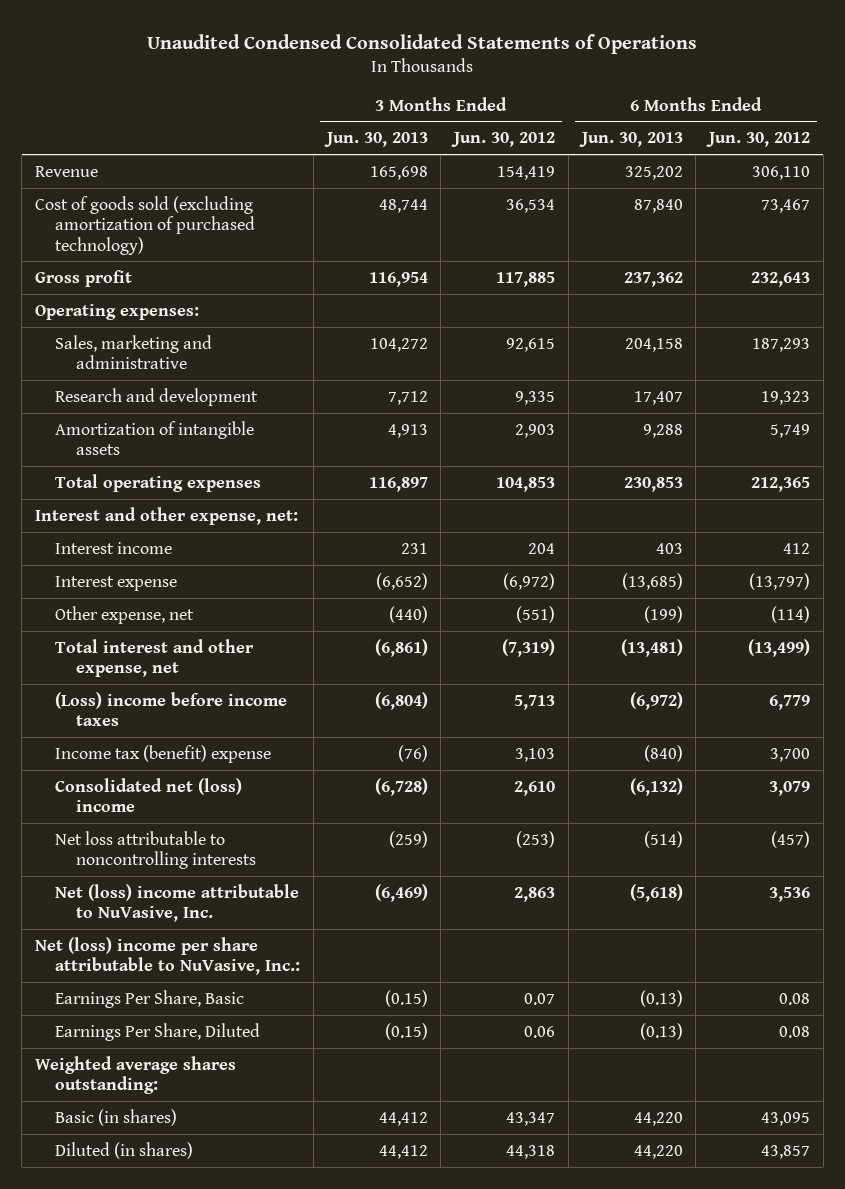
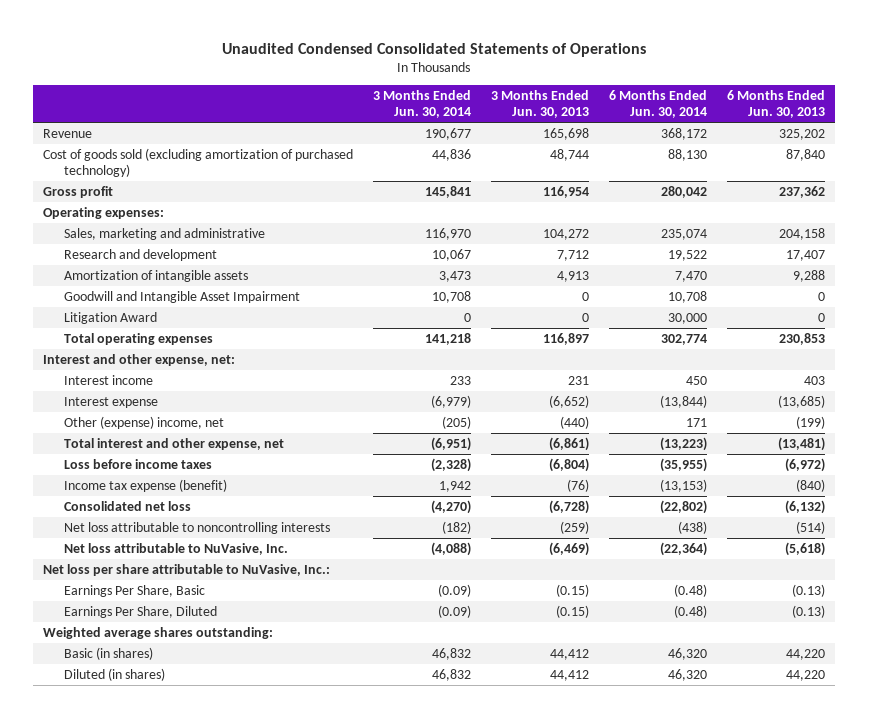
[451,132,556,148] Jun. 30, 2012 -> none
[706,132,811,148] Jun. 30, 2012 -> none
none -> [373,90,472,119] 3 Months Ended Jun. 30, 2014
none -> [609,90,708,119] 6 Months Ended Jun. 30, 2014
none -> [63,290,300,303] Goodwill and Intangible Asset Impairment
none -> [63,311,157,324] Litigation Award
[55,605,195,624] Other expense, net -> [63,415,224,429] Other (expense) income, net
[55,691,288,727] (Loss) income before income taxes -> [63,458,212,469] Loss before income taxes
[55,744,272,763] Income tax (benefit) expense -> [63,478,227,492] Income tax expense (benefit)
[55,777,243,813] Consolidated net (loss) income -> [63,500,191,511] Consolidated net loss
[55,883,300,923] Net (loss) income attributable to NuVasive, Inc. -> [63,542,288,555] Net loss attributable to NuVasive, Inc.
[34,936,301,976] Net (loss) income per share attributable to NuVasive, Inc.: -> [43,563,331,576] Net loss per share attributable to NuVasive, Inc.:

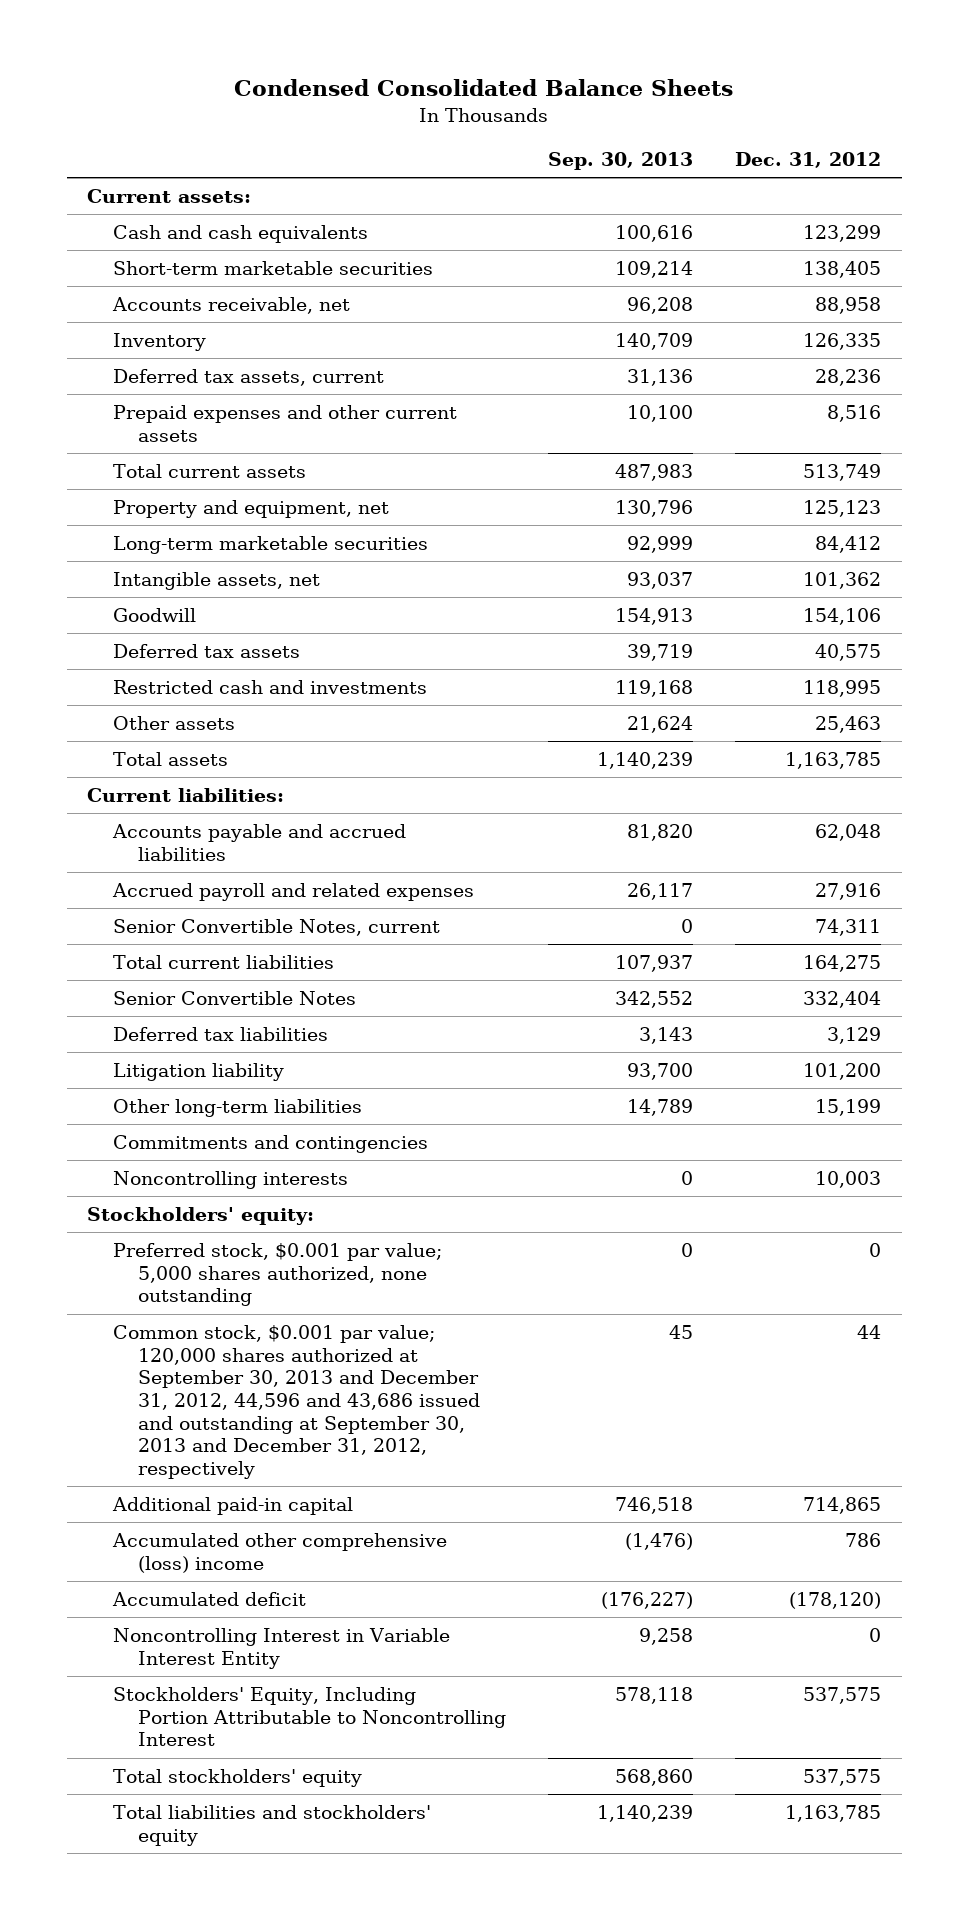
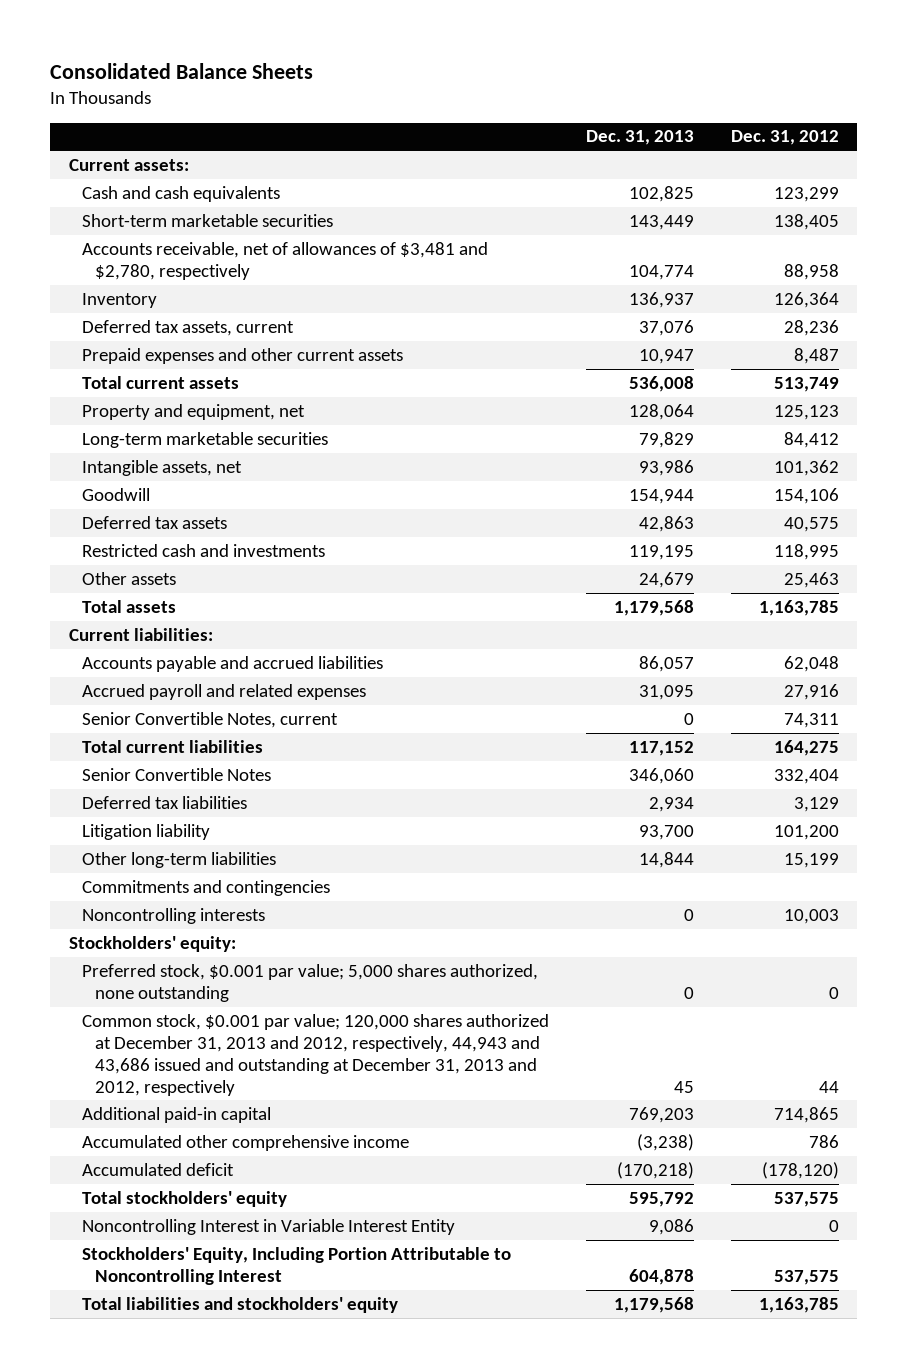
[234,79,734,97] Condensed Consolidated Balance Sheets -> [50,62,314,79] Consolidated Balance Sheets
[548,151,694,170] Sep. 30, 2013 -> none
none -> [585,130,694,146] Dec. 31, 2013
[111,297,350,315] Accounts receivable, net -> [81,241,488,280] Accounts receivable, net of allowances of $3,481 and $2,780, respectively
[803,333,882,351] 126,335 -> [773,291,839,308] 126,364
[827,405,882,423] 8,516 -> [793,347,839,364] 8,487
[112,1325,481,1479] Common stock, $0.001 par value; 120,000 shares authorized at September 30, 2013 and December 31, 2012, 44,596 and 43,686 issued and outstanding at September 30, 2013 and December 31, 2012, respectively -> [81,1013,549,1096] Common stock, $0.001 par value; 120,000 shares authorized at December 31, 2013 and 2012, respectively, 44,943 and 43,686 issued and outstanding at December 31, 2013 and 2012, respectively
[111,1533,447,1573] Accumulated other comprehensive (loss) income -> [81,1134,409,1151] Accumulated other comprehensive income
[112,1769,362,1788] Total stockholders' equity -> [81,1190,287,1207] Total stockholders' equity

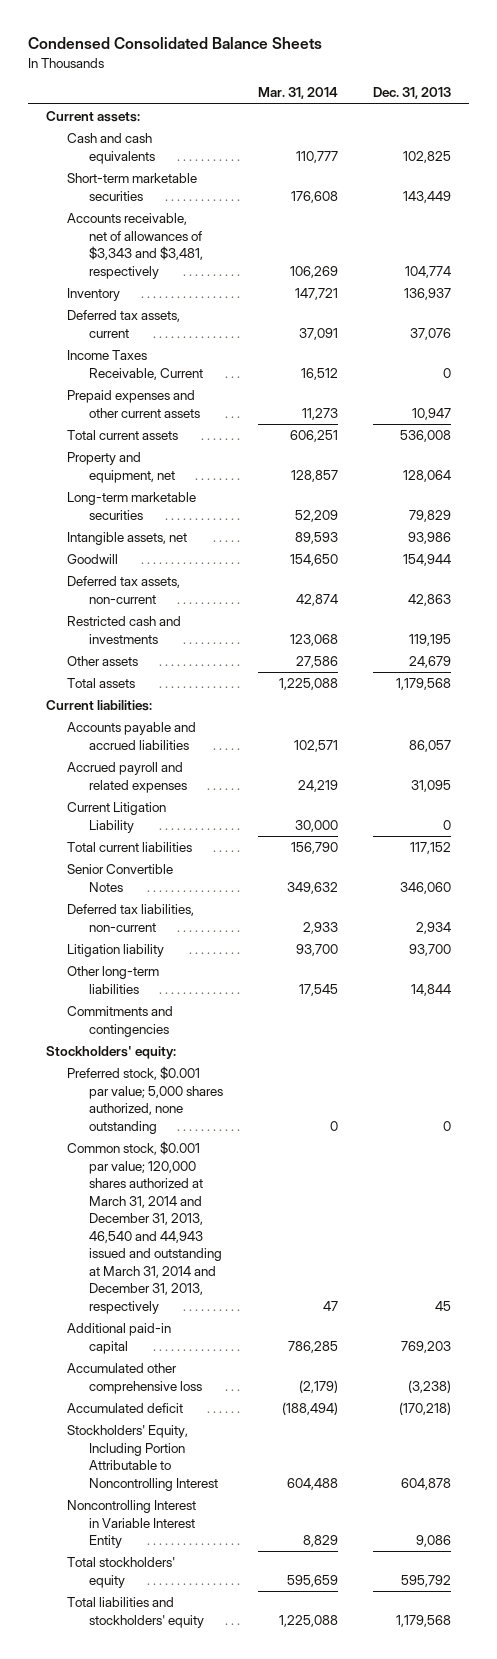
[50,62,314,79] Consolidated Balance Sheets -> [28,37,323,50] Condensed Consolidated Balance Sheets
[730,130,839,146] Dec. 31, 2012 -> none
none -> [257,87,338,100] Mar. 31, 2014
[81,241,488,280] Accounts receivable, net of allowances of $3,481 and $2,780, respectively -> [67,213,203,279] Accounts receivable, net of allowances of $3,343 and $3,481, respectively
none -> [67,350,203,380] Income Taxes Receivable, Current
[81,515,227,529] Deferred tax assets -> [67,576,181,604] Deferred tax assets, non-current
[81,711,338,728] Senior Convertible Notes, current -> none
none -> [67,802,167,833] Current Litigation Liability
[81,795,247,809] Deferred tax liabilities -> [67,904,195,932] Deferred tax liabilities, non-current
[81,907,265,924] Noncontrolling interests -> none
[81,1013,549,1096] Common stock, $0.001 par value; 120,000 shares authorized at December 31, 2013 and 2012, respectively, 44,943 and 43,686 issued and outstanding at December 31, 2013 and 2012, respectively -> [67,1141,222,1314] Common stock, $0.001 par value; 120,000 shares authorized at March 31, 2014 and December 31, 2013, 46,540 and 44,943 issued and outstanding at March 31, 2014 and December 31, 2013, respectively
[81,1134,409,1151] Accumulated other comprehensive income -> [67,1363,202,1394] Accumulated other comprehensive loss
[81,1218,455,1235] Noncontrolling Interest in Variable Interest Entity -> [67,1500,197,1549] Noncontrolling Interest in Variable Interest Entity
[81,1190,287,1207] Total stockholders' equity -> [67,1557,176,1588] Total stockholders' equity

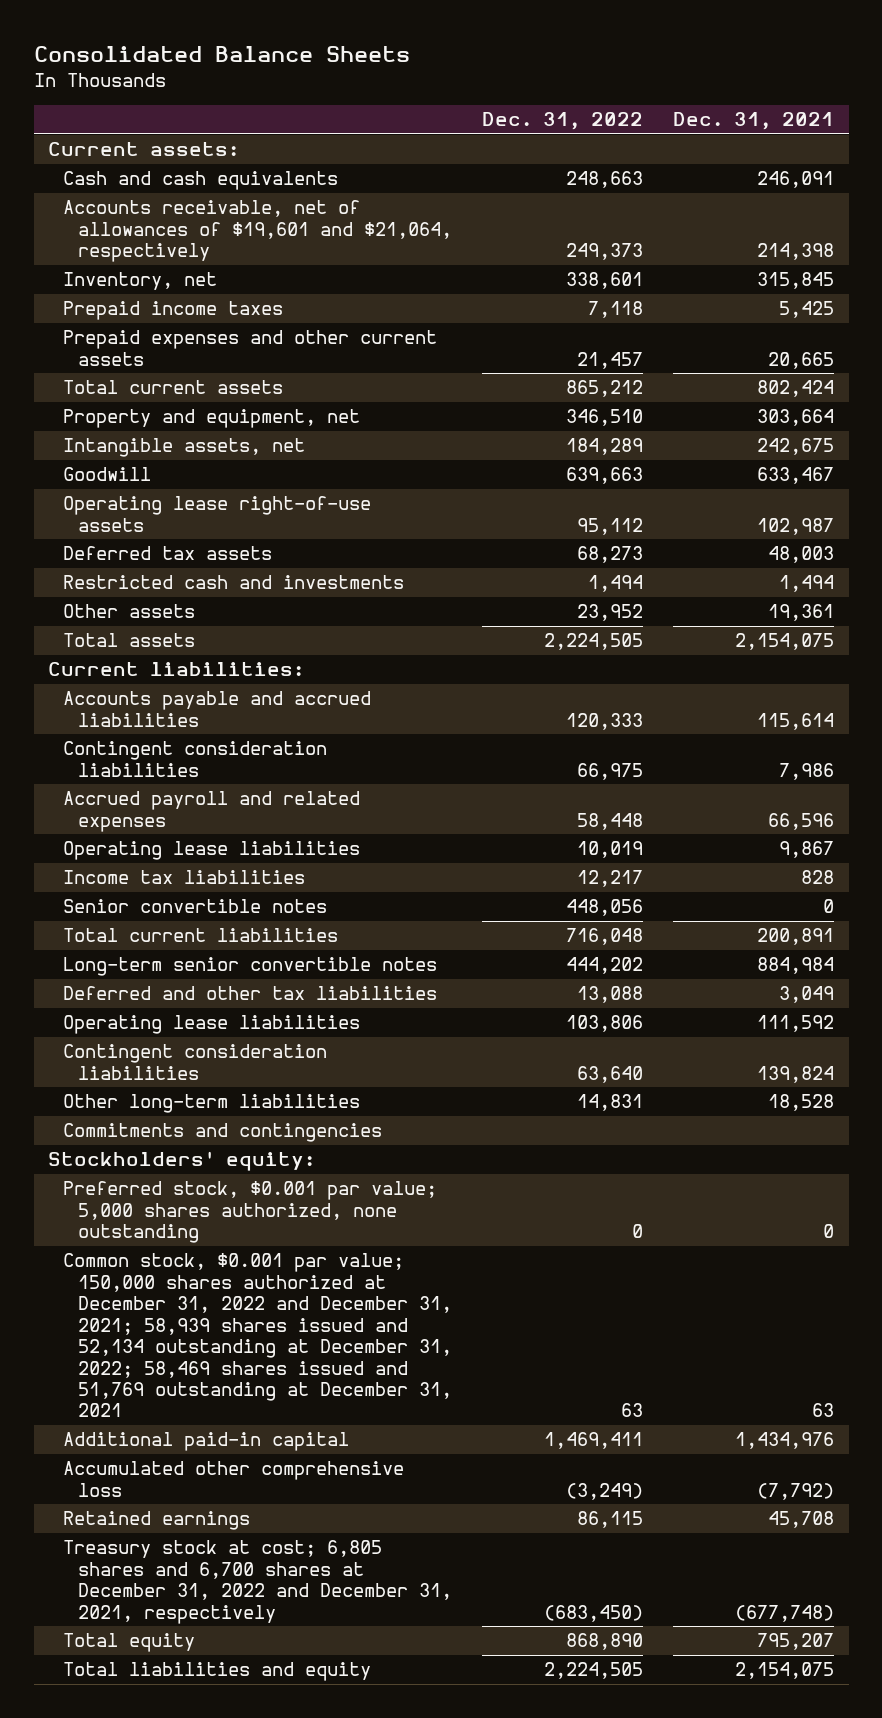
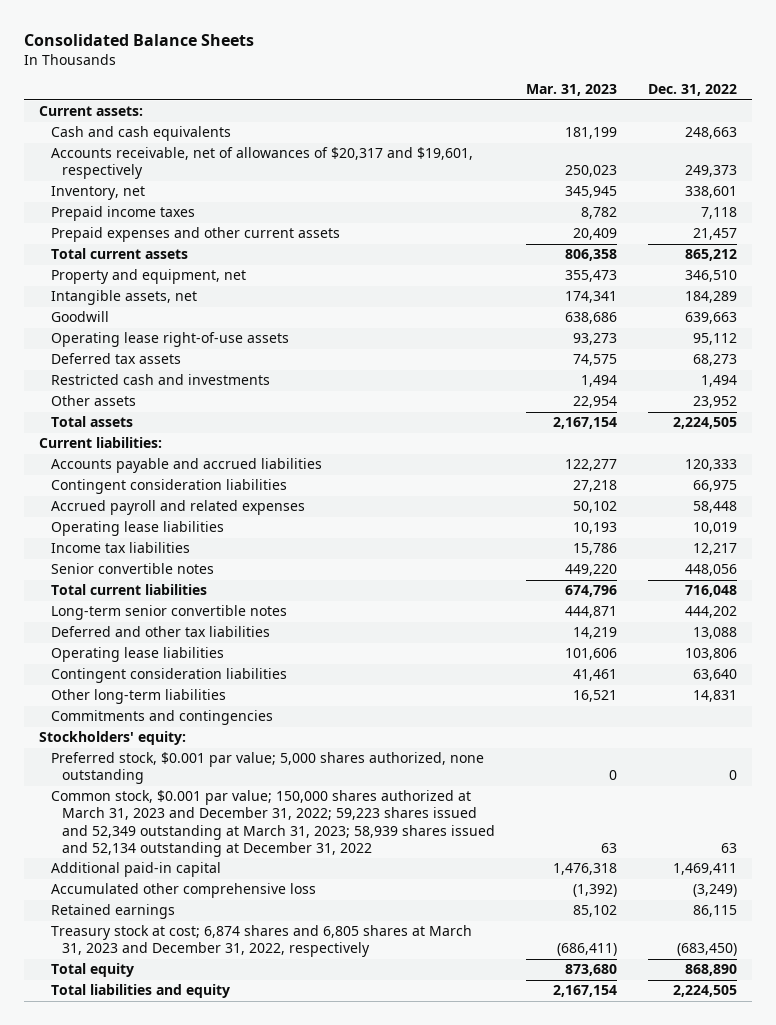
[672,112,834,131] Dec. 31, 2021 -> none
none -> [525,84,617,97] Mar. 31, 2023
[63,200,453,263] Accounts receivable, net of allowances of $19,601 and $21,064, respectively -> [50,147,473,180] Accounts receivable, net of allowances of $20,317 and $19,601, respectively
[63,1253,453,1418] Common stock, $0.001 par value; 150,000 shares authorized at December 31, 2022 and December 31, 2021; 58,939 shares issued and 52,134 outstanding at December 31, 2022; 58,469 shares issued and 51,769 outstanding at December 31, 2021 -> [50,790,495,857] Common stock, $0.001 par value; 150,000 shares authorized at March 31, 2023 and December 31, 2022; 59,223 shares issued and 52,349 outstanding at March 31, 2023; 58,939 shares issued and 52,134 outstanding at December 31, 2022
[63,1540,453,1624] Treasury stock at cost; 6,805 shares and 6,700 shares at December 31, 2022 and December 31, 2021, respectively -> [50,925,472,958] Treasury stock at cost; 6,874 shares and 6,805 shares at March 31, 2023 and December 31, 2022, respectively

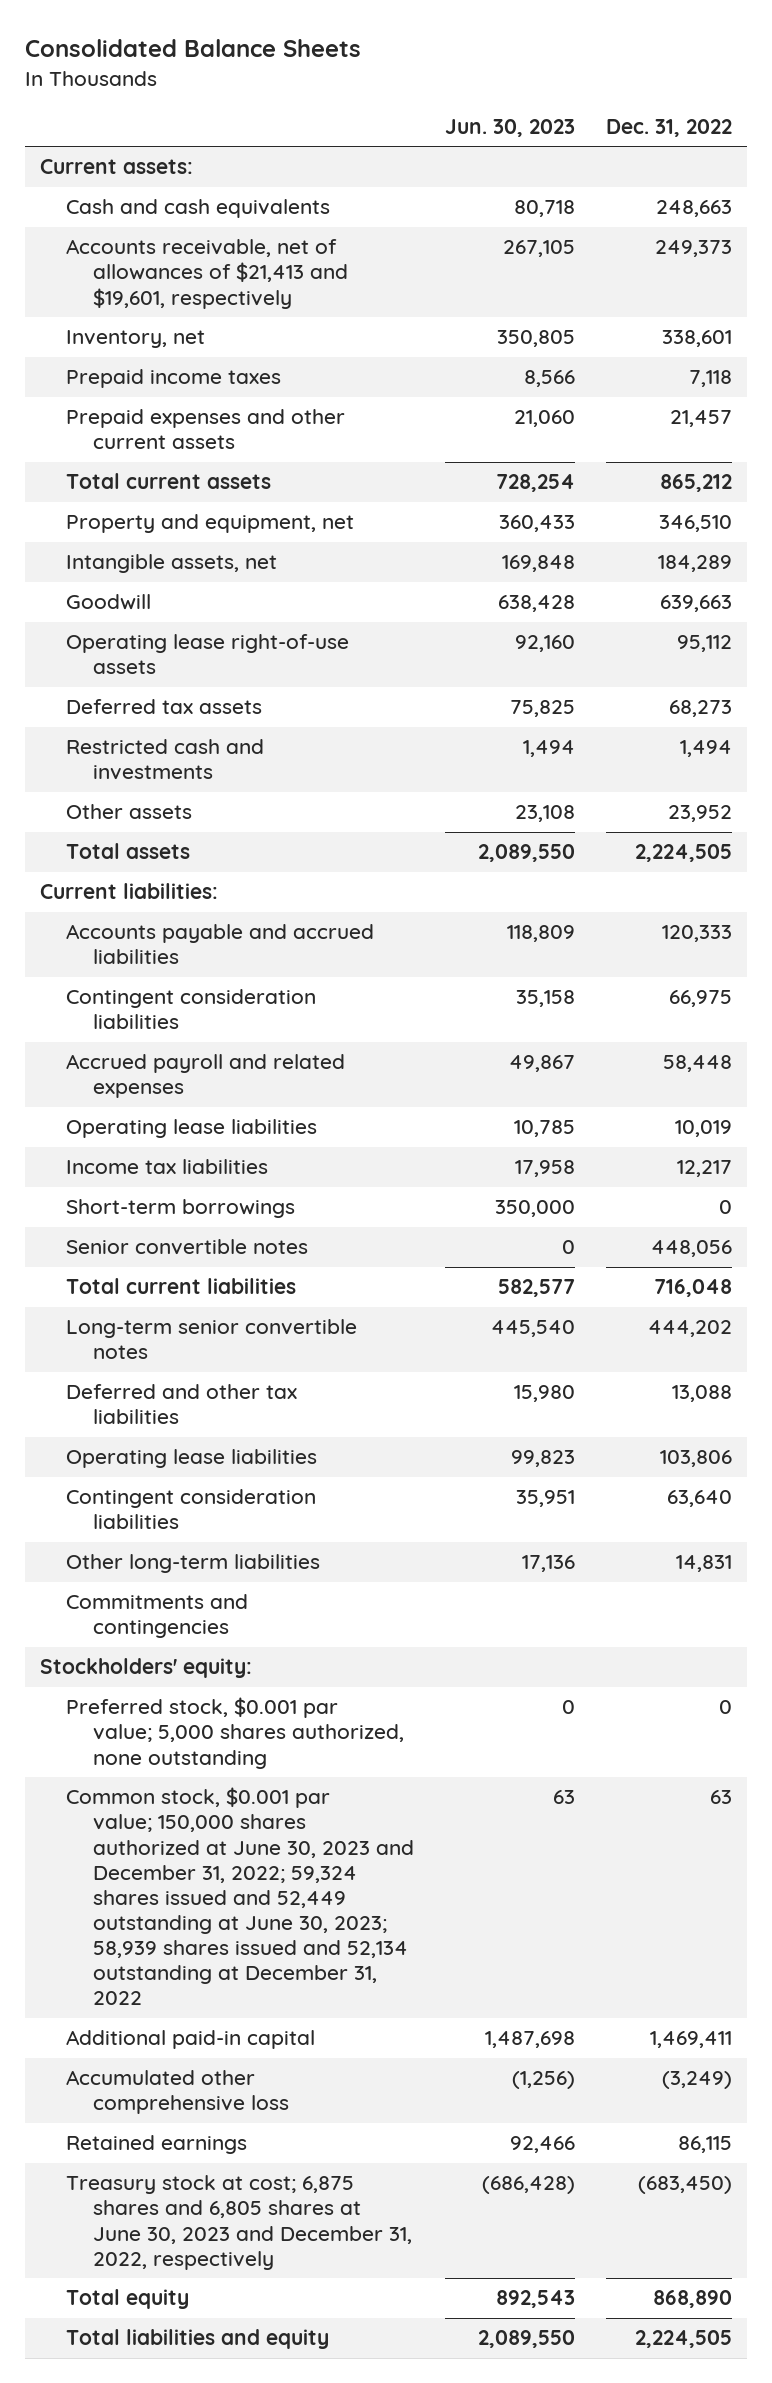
[525,84,617,97] Mar. 31, 2023 -> none
none -> [444,118,575,137] Jun. 30, 2023
[50,147,473,180] Accounts receivable, net of allowances of $20,317 and $19,601, respectively -> [66,239,348,309] Accounts receivable, net of allowances of $21,413 and $19,601, respectively
none -> [66,1199,296,1219] Short-term borrowings
[50,790,495,857] Common stock, $0.001 par value; 150,000 shares authorized at March 31, 2023 and December 31, 2022; 59,223 shares issued and 52,349 outstanding at March 31, 2023; 58,939 shares issued and 52,134 outstanding at December 31, 2022 -> [66,1787,414,2006] Common stock, $0.001 par value; 150,000 shares authorized at June 30, 2023 and December 31, 2022; 59,324 shares issued and 52,449 outstanding at June 30, 2023; 58,939 shares issued and 52,134 outstanding at December 31, 2022
[50,925,472,958] Treasury stock at cost; 6,874 shares and 6,805 shares at March 31, 2023 and December 31, 2022, respectively -> [66,2175,412,2270] Treasury stock at cost; 6,875 shares and 6,805 shares at June 30, 2023 and December 31, 2022, respectively

